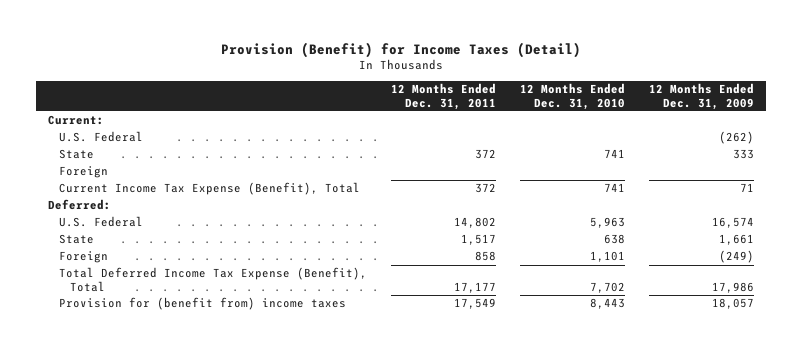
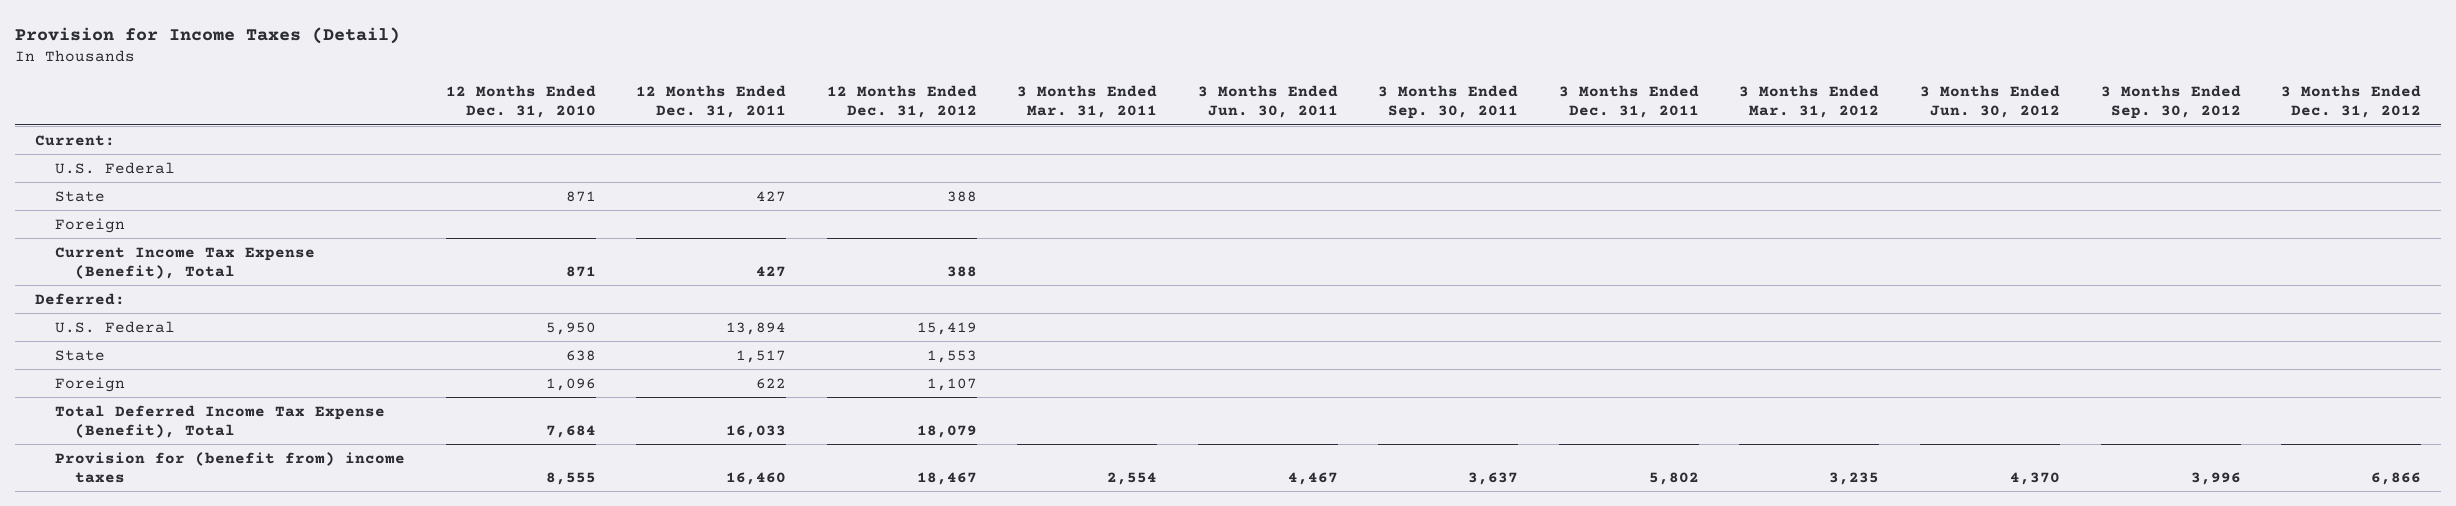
[220,41,581,58] Provision (Benefit) for Income Taxes (Detail) -> [14,26,400,44] Provision for Income Taxes (Detail)
[649,83,755,110] 12 Months Ended Dec. 31, 2009 -> none
none -> [826,85,977,119] 12 Months Ended Dec. 31, 2012
none -> [1017,85,1158,119] 3 Months Ended Mar. 31, 2011
none -> [1197,85,1338,119] 3 Months Ended Jun. 30, 2011
none -> [1378,85,1519,120] 3 Months Ended Sep. 30, 2011
none -> [1558,85,1699,119] 3 Months Ended Dec. 31, 2011
none -> [1739,85,1880,119] 3 Months Ended Mar. 31, 2012
none -> [1920,85,2061,119] 3 Months Ended Jun. 30, 2012
none -> [2100,85,2241,120] 3 Months Ended Sep. 30, 2012
none -> [2281,85,2422,119] 3 Months Ended Dec. 31, 2012
[475,149,497,160] 372 -> [756,190,787,202] 427
[604,149,626,159] 741 -> [565,190,596,202] 871
[475,183,497,194] 372 -> [756,265,787,277] 427
[604,183,626,193] 741 -> [565,265,596,277] 871
[454,217,497,229] 14,802 -> [726,321,787,335] 13,894
[590,217,626,229] 5,963 -> [545,321,596,335] 5,950
[475,251,497,262] 858 -> [756,377,787,389] 622
[590,251,626,263] 1,101 -> [545,377,596,391] 1,096
[454,281,497,293] 17,177 -> [726,424,787,438] 16,033
[590,281,626,293] 7,702 -> [545,424,596,438] 7,684
[454,298,497,310] 17,549 -> [726,471,787,485] 16,460
[590,298,626,310] 8,443 -> [545,471,596,485] 8,555

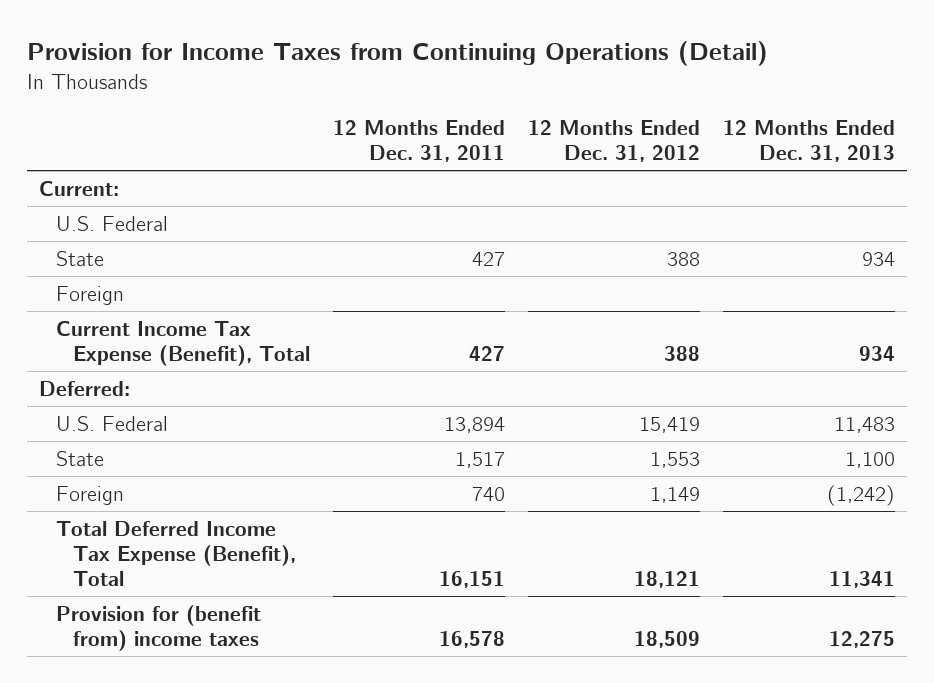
[14,26,400,44] Provision for Income Taxes (Detail) -> [27,41,769,67] Provision for Income Taxes from Continuing Operations (Detail)
[445,85,596,119] 12 Months Ended Dec. 31, 2010 -> none
[1017,85,1158,119] 3 Months Ended Mar. 31, 2011 -> none
[1197,85,1338,119] 3 Months Ended Jun. 30, 2011 -> none
[1378,85,1519,120] 3 Months Ended Sep. 30, 2011 -> none
[1558,85,1699,119] 3 Months Ended Dec. 31, 2011 -> none
[1739,85,1880,119] 3 Months Ended Mar. 31, 2012 -> none
[1920,85,2061,119] 3 Months Ended Jun. 30, 2012 -> none
[2100,85,2241,120] 3 Months Ended Sep. 30, 2012 -> none
[2281,85,2422,119] 3 Months Ended Dec. 31, 2012 -> none
none -> [723,120,896,162] 12 Months Ended Dec. 31, 2013
[756,377,787,389] 622 -> [472,486,506,501] 740
[926,377,977,391] 1,107 -> [650,486,701,503] 1,149
[726,424,787,438] 16,033 -> [439,570,506,588] 16,151
[916,424,977,438] 18,079 -> [634,570,701,588] 18,121
[726,471,787,485] 16,460 -> [439,630,506,648] 16,578
[916,471,977,485] 18,467 -> [634,630,701,648] 18,509

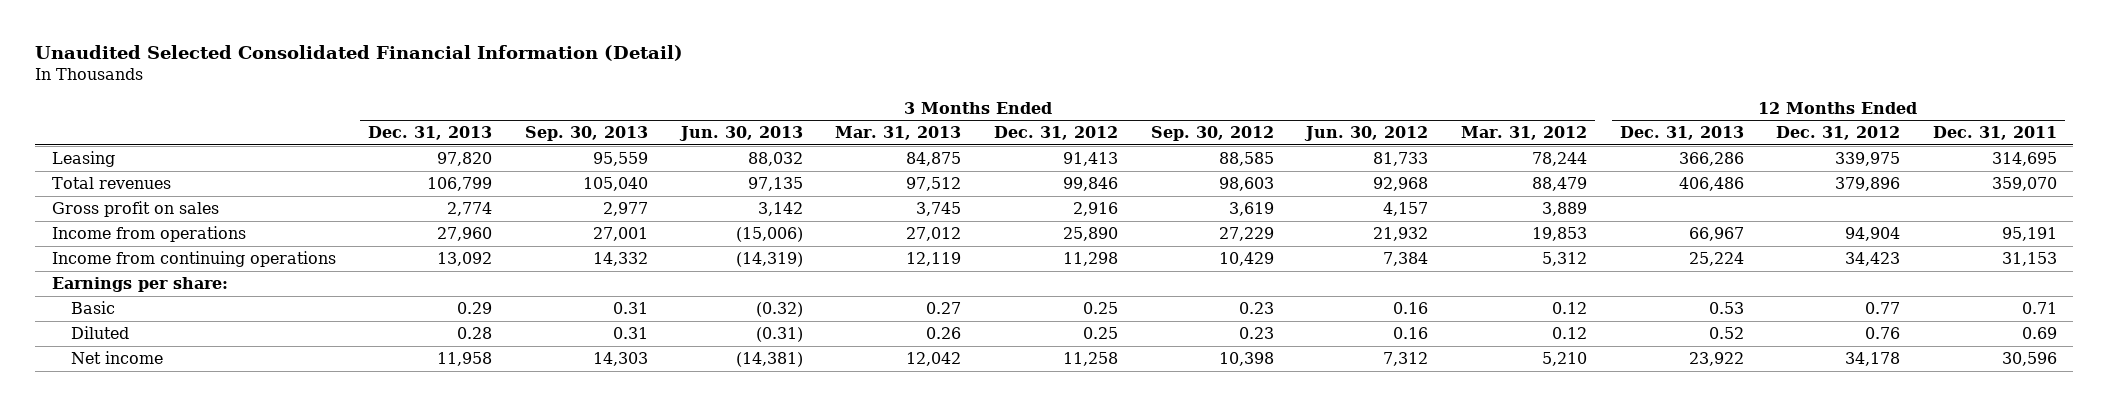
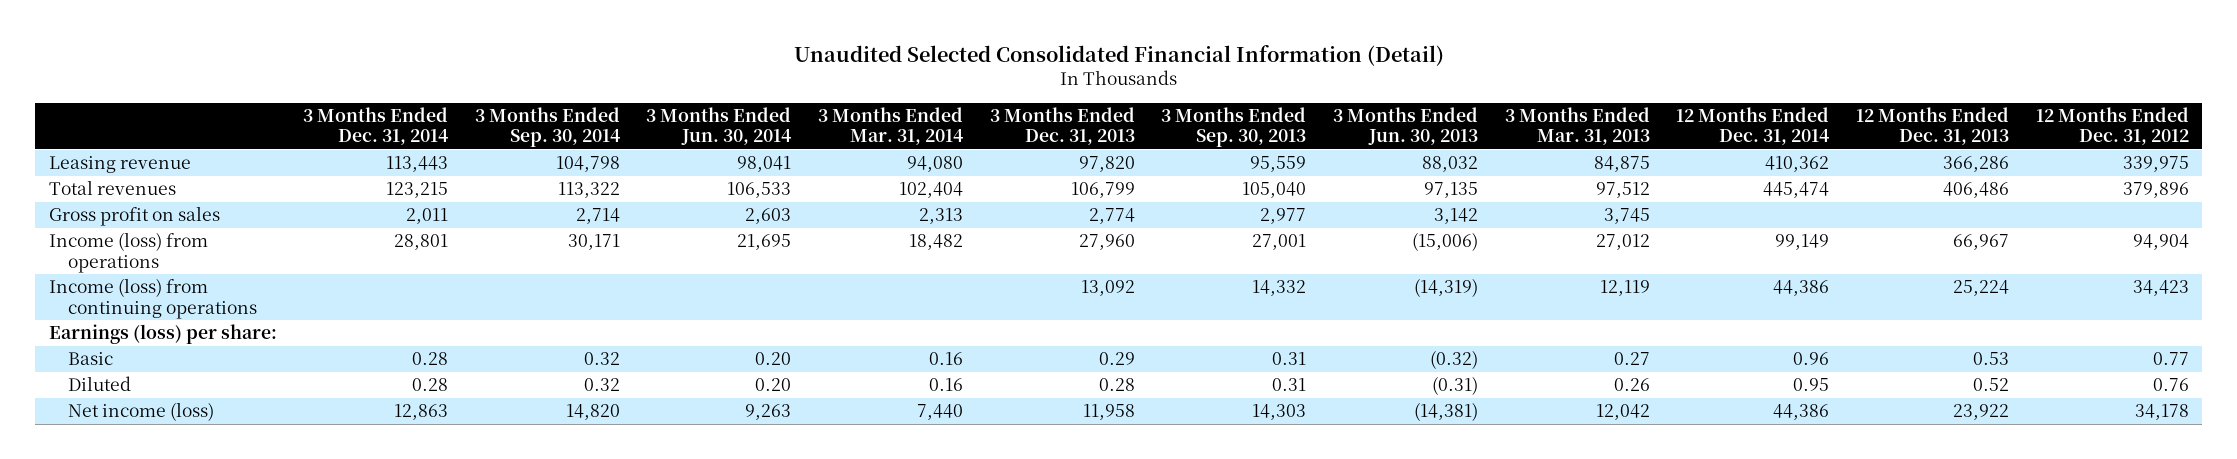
[994,126,1119,141] Dec. 31, 2012 -> none
[1150,126,1274,142] Sep. 30, 2012 -> none
[1304,126,1429,142] Jun. 30, 2012 -> none
[1461,126,1588,141] Mar. 31, 2012 -> none
[1933,126,2058,141] Dec. 31, 2011 -> none
none -> [303,106,449,146] 3 Months Ended Dec. 31, 2014
none -> [474,106,620,148] 3 Months Ended Sep. 30, 2014
none -> [646,106,792,146] 3 Months Ended Jun. 30, 2014
none -> [818,106,964,146] 3 Months Ended Mar. 31, 2014
none -> [1676,106,1830,146] 12 Months Ended Dec. 31, 2014
[51,150,115,167] Leasing -> [48,156,191,174] Leasing revenue
[51,225,246,242] Income from operations -> [48,232,208,273] Income (loss) from operations
[51,250,336,267] Income from continuing operations -> [48,278,257,319] Income (loss) from continuing operations
[51,276,228,292] Earnings per share: -> [48,324,277,345] Earnings (loss) per share:
[70,350,163,364] Net income -> [67,402,214,422] Net income (loss)

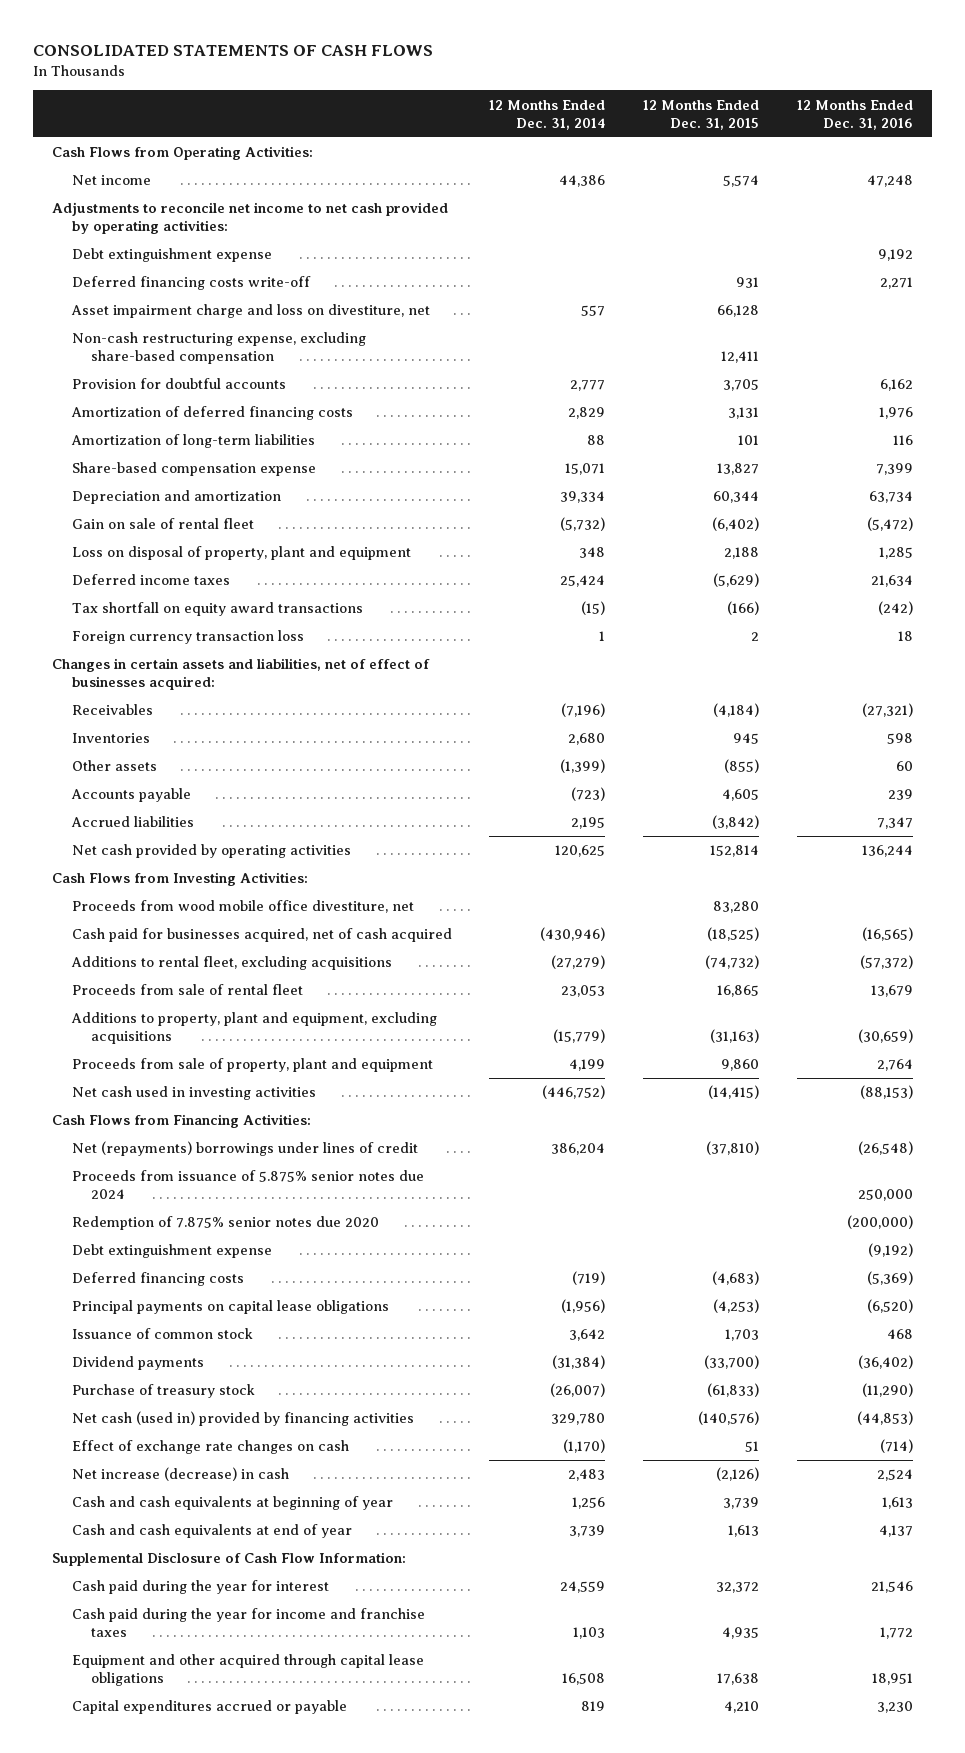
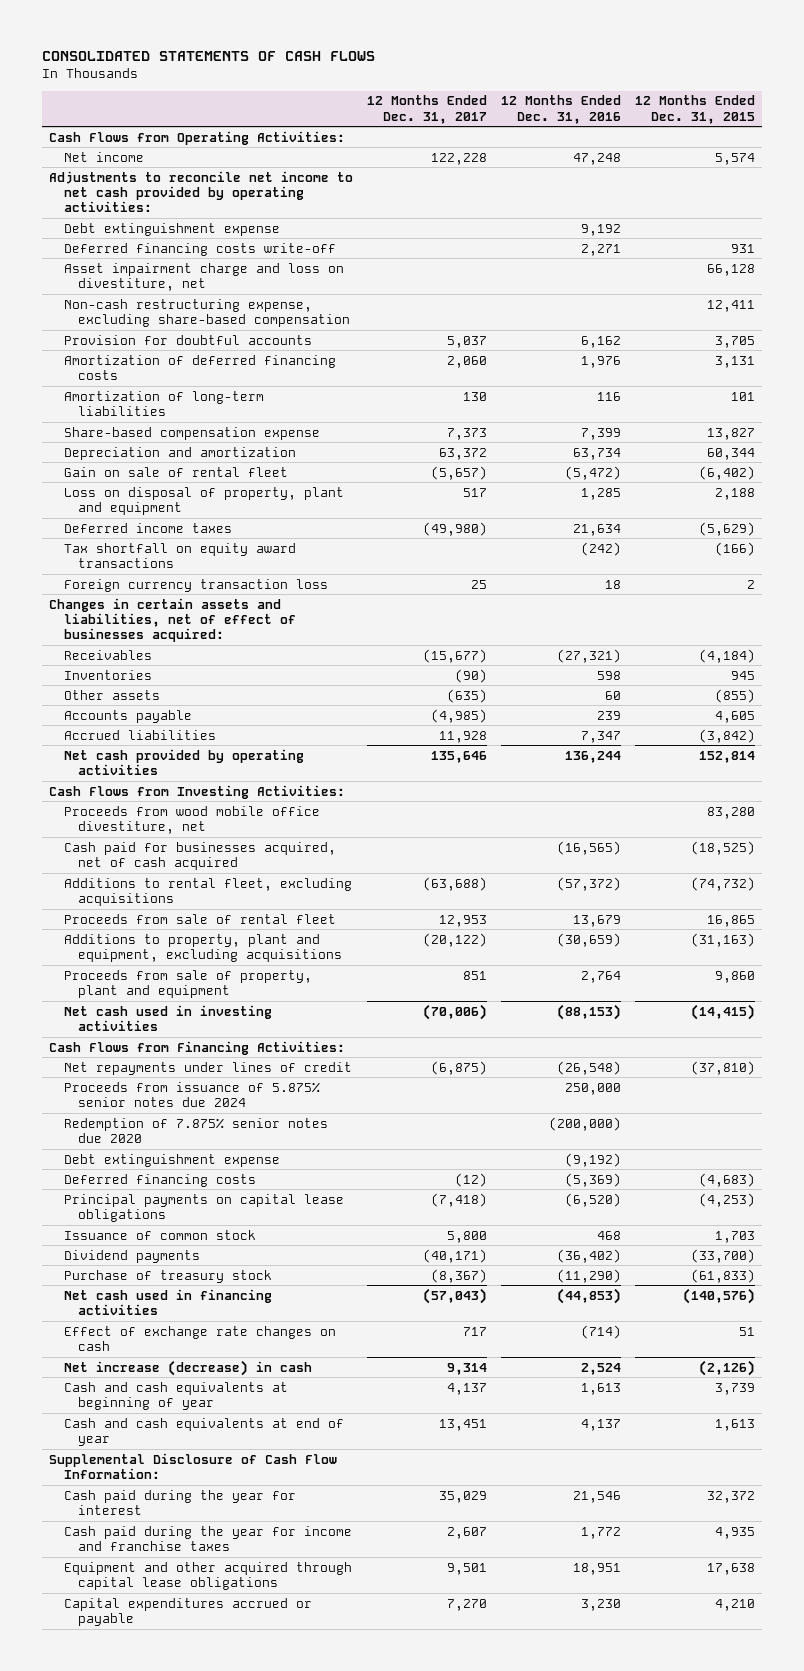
[489,99,606,130] 12 Months Ended Dec. 31, 2014 -> none
none -> [366,95,487,124] 12 Months Ended Dec. 31, 2017
[71,1141,418,1157] Net (repayments) borrowings under lines of credit -> [63,1061,352,1075] Net repayments under lines of credit
[71,1411,414,1427] Net cash (used in) provided by financing activities -> [63,1288,272,1316] Net cash used in financing activities

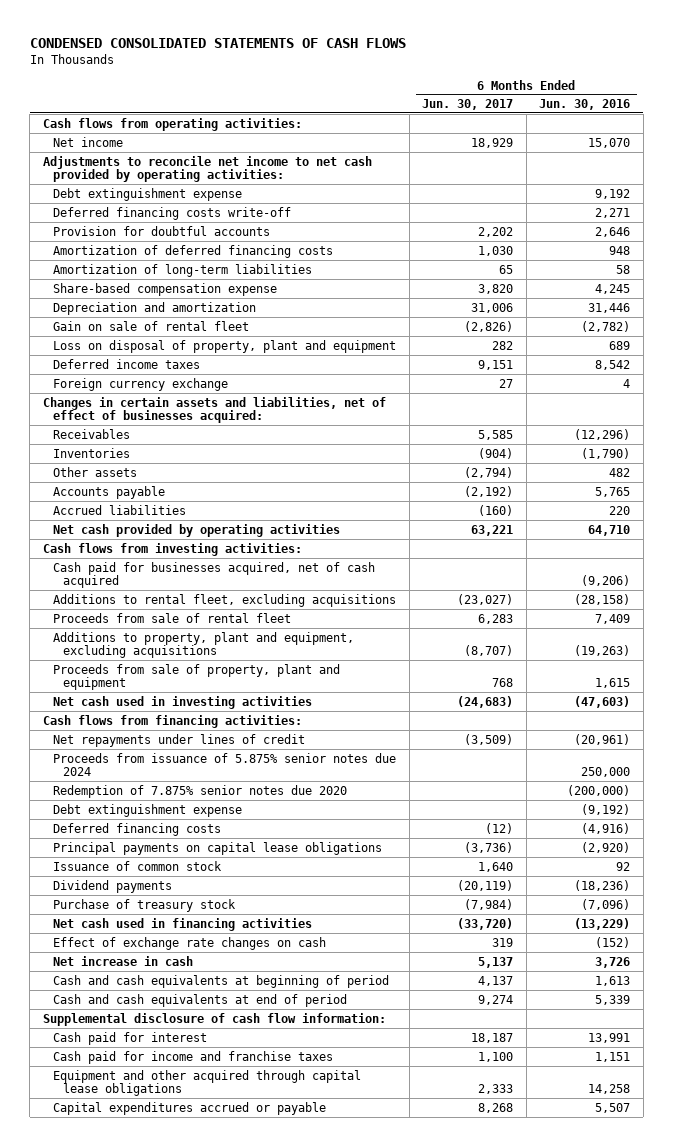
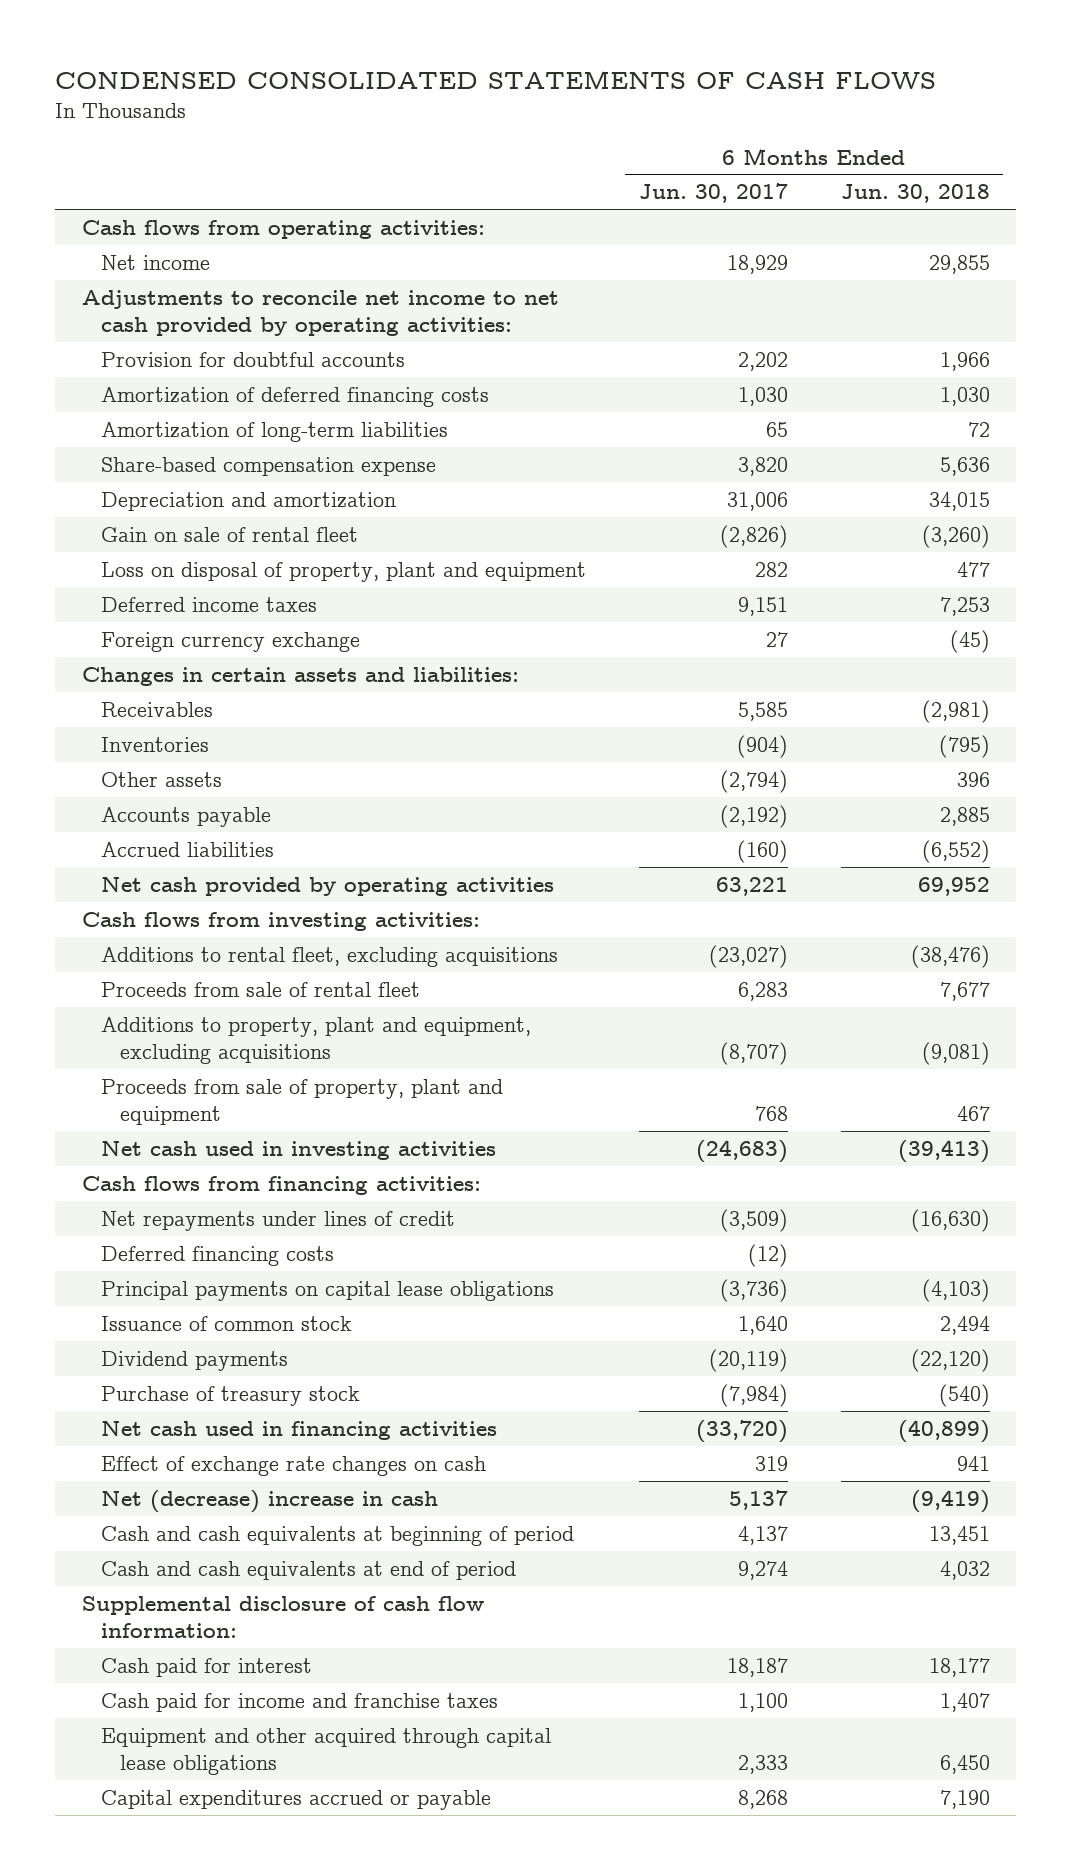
[539,99,631,111] Jun. 30, 2016 -> none
none -> [840,184,990,204] Jun. 30, 2018
[52,187,242,201] Debt extinguishment expense -> none
[52,206,291,220] Deferred financing costs write-off -> none
[42,396,386,424] Changes in certain assets and liabilities, net of effect of businesses acquired: -> [81,666,519,686] Changes in certain assets and liabilities:
[52,561,375,589] Cash paid for businesses acquired, net of cash acquired -> none
[52,752,396,777] Proceeds from issuance of 5.875% senior notes due 2024 -> none
[52,784,347,798] Redemption of 7.875% senior notes due 2020 -> none
[52,803,242,817] Debt extinguishment expense -> none
[52,955,193,966] Net increase in cash -> [100,1489,438,1513] Net (decrease) increase in cash

